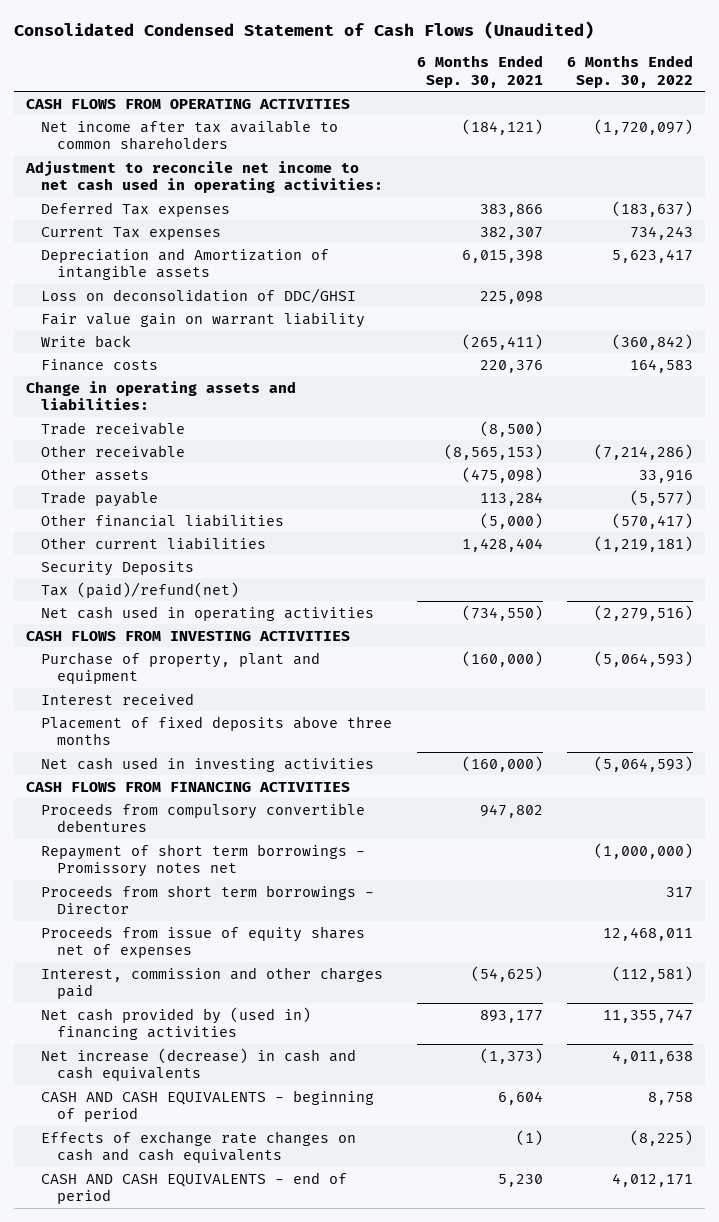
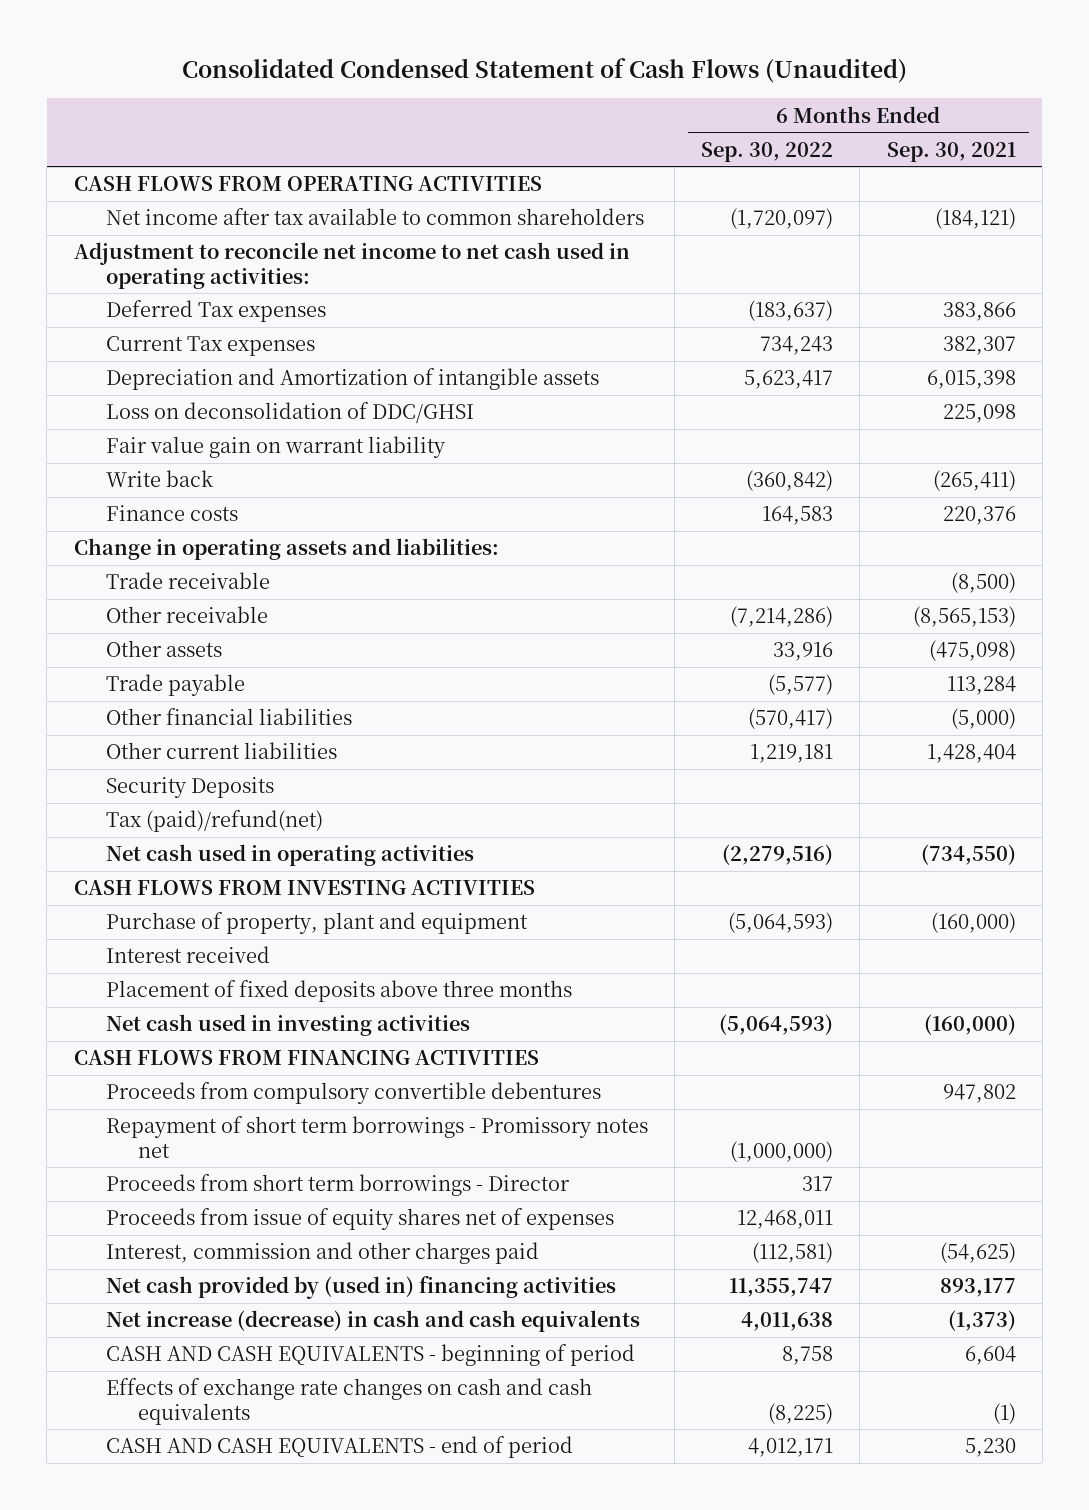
[593,535,693,552] (1,219,181) -> [750,744,834,764] 1,219,181

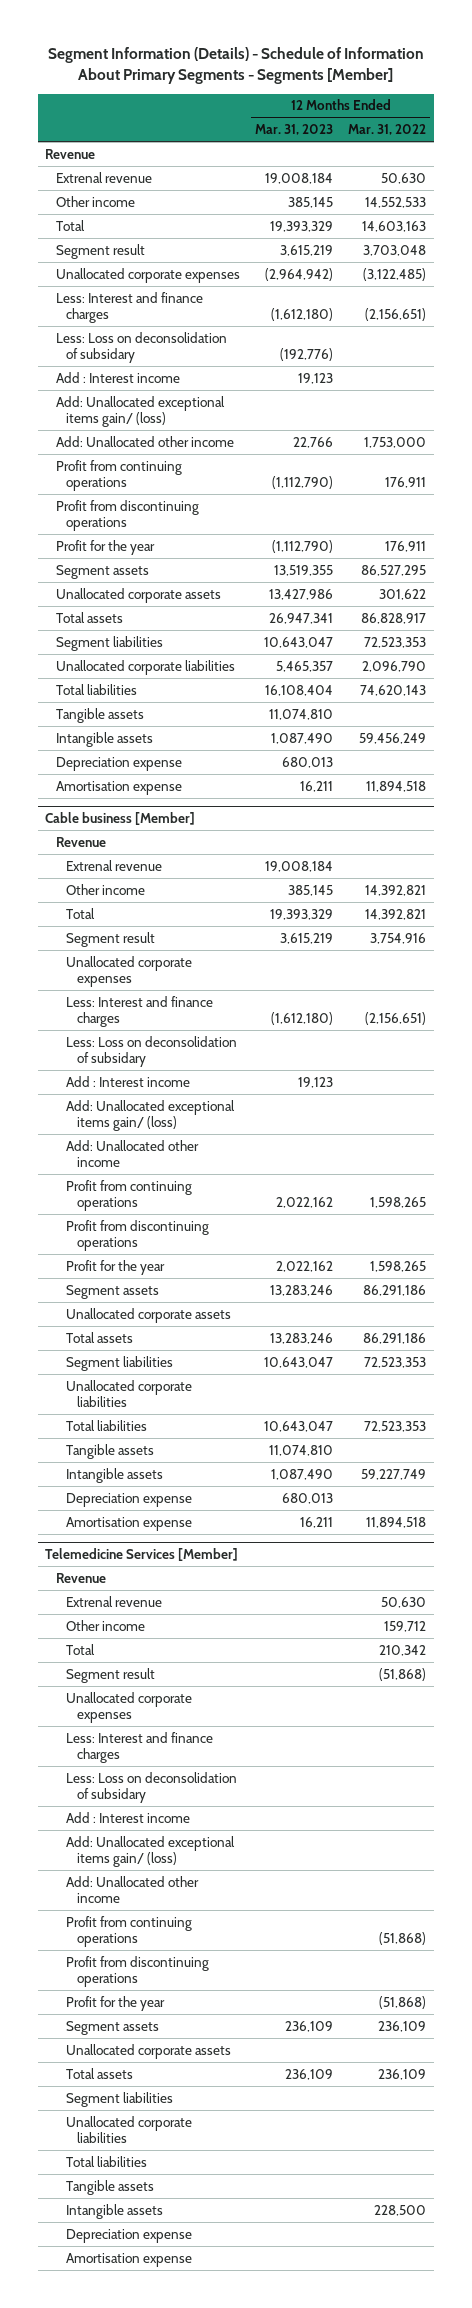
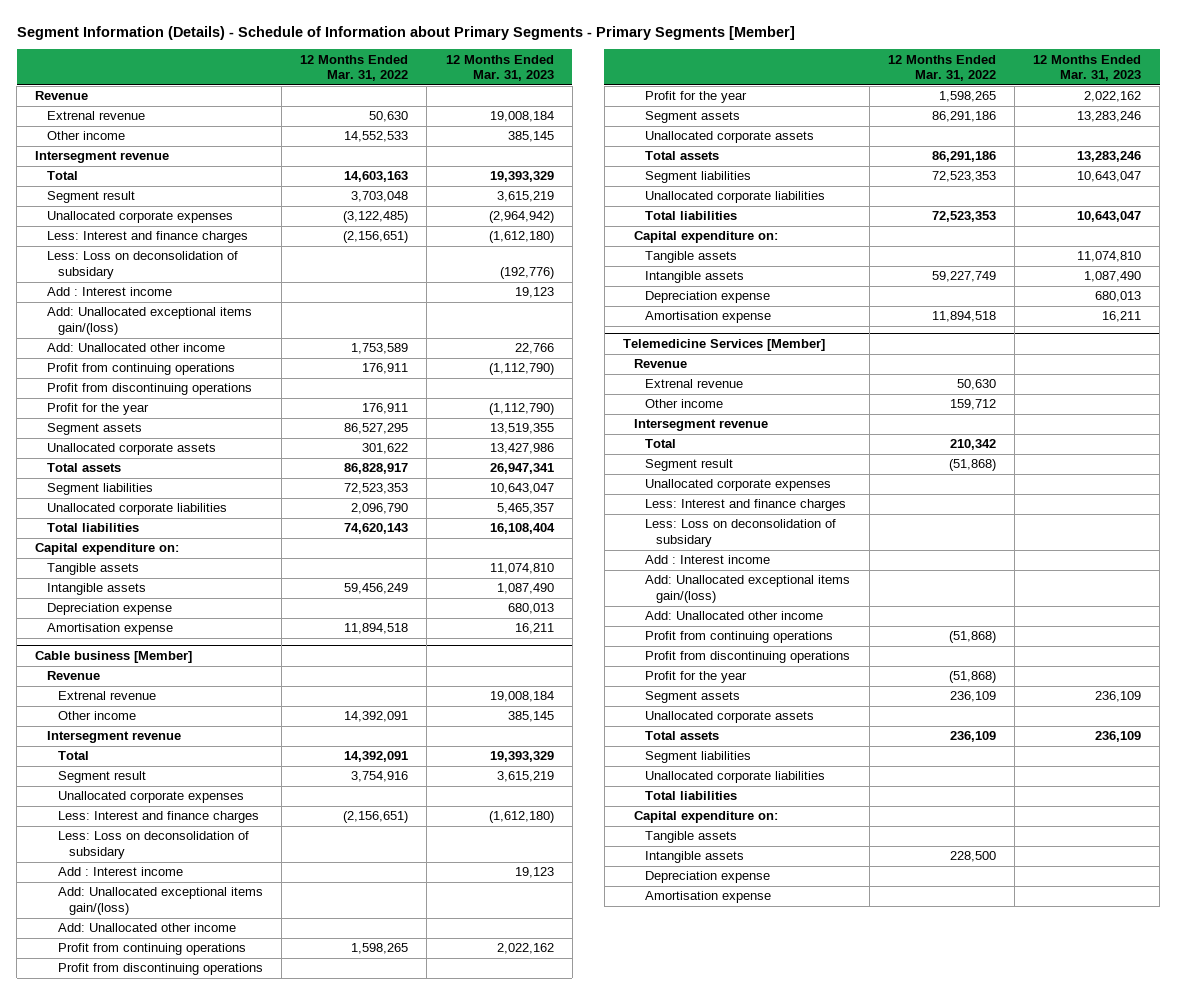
[47,46,424,84] Segment Information (Details) - Schedule of Information About Primary Segments - Segments [Member] -> [16,25,795,40] Segment Information (Details) - Schedule of Information about Primary Segments - Primary Segments [Member]
none -> [35,151,170,164] Intersegment revenue
[55,395,225,427] Add: Unallocated exceptional items gain/ (loss) -> [46,307,252,335] Add: Unallocated exceptional items gain/(loss)
[364,436,427,448] 1,753,000 -> [351,343,409,355] 1,753,589
none -> [35,543,180,556] Capital expenditure on:
[365,884,427,896] 14,392,821 -> [344,711,409,723] 14,392,091
none -> [46,731,181,744] Intersegment revenue
[365,908,427,920] 14,392,821 -> [344,751,409,763] 14,392,091
[66,1099,236,1131] Add: Unallocated exceptional items gain/ (loss) -> [57,887,263,915] Add: Unallocated exceptional items gain/(loss)
none -> [634,231,779,244] Capital expenditure on:
none -> [634,419,769,432] Intersegment revenue
[66,1835,236,1867] Add: Unallocated exceptional items gain/ (loss) -> [645,575,851,603] Add: Unallocated exceptional items gain/(loss)
none -> [634,811,779,824] Capital expenditure on:

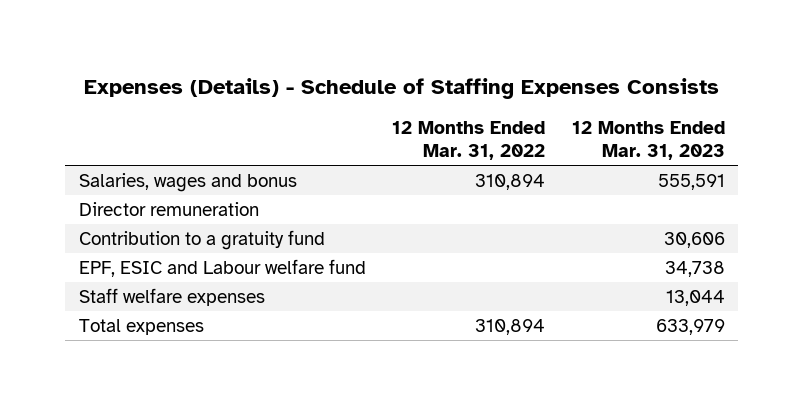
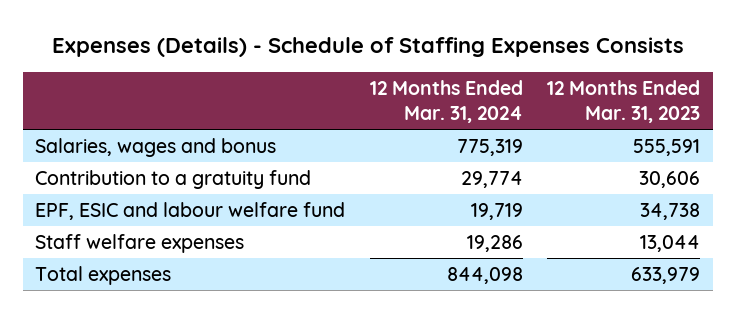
[392,120,546,160] 12 Months Ended Mar. 31, 2022 -> none
none -> [369,79,523,123] 12 Months Ended Mar. 31, 2024
[78,201,259,216] Director remuneration -> none
[78,258,366,277] EPF, ESIC and Labour welfare fund -> [34,201,345,220] EPF, ESIC and labour welfare fund

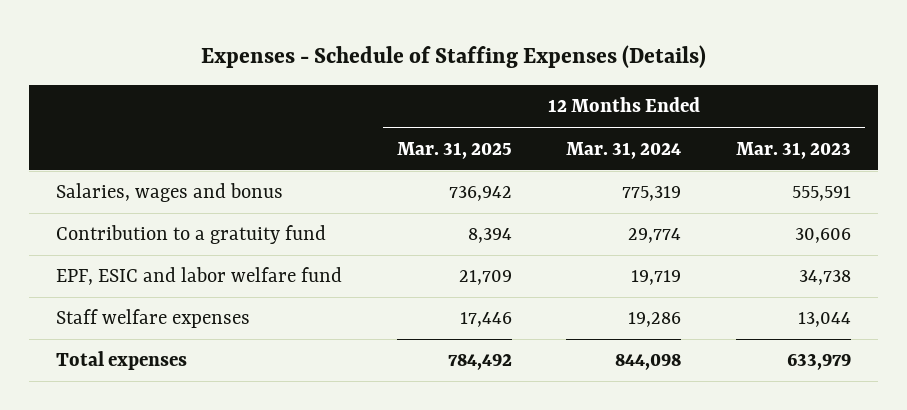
[51,36,684,57] Expenses (Details) - Schedule of Staffing Expenses Consists -> [200,44,706,68] Expenses - Schedule of Staffing Expenses (Details)
none -> [396,141,512,159] Mar. 31, 2025
[34,201,345,220] EPF, ESIC and labour welfare fund -> [56,267,343,286] EPF, ESIC and labor welfare fund

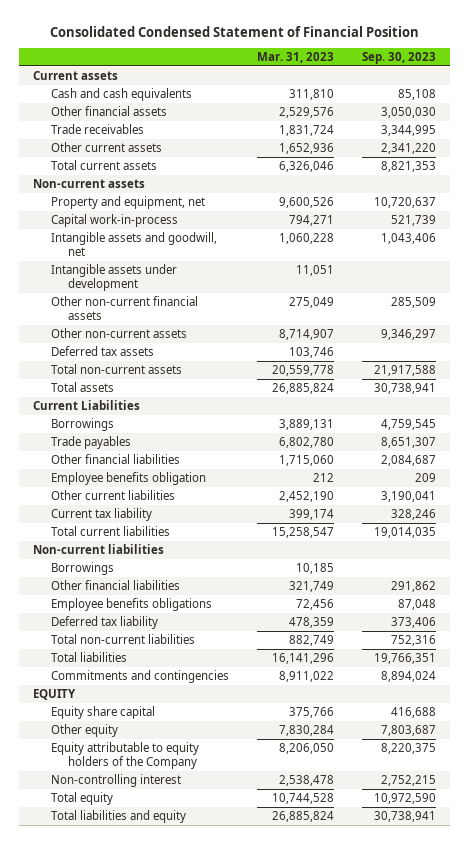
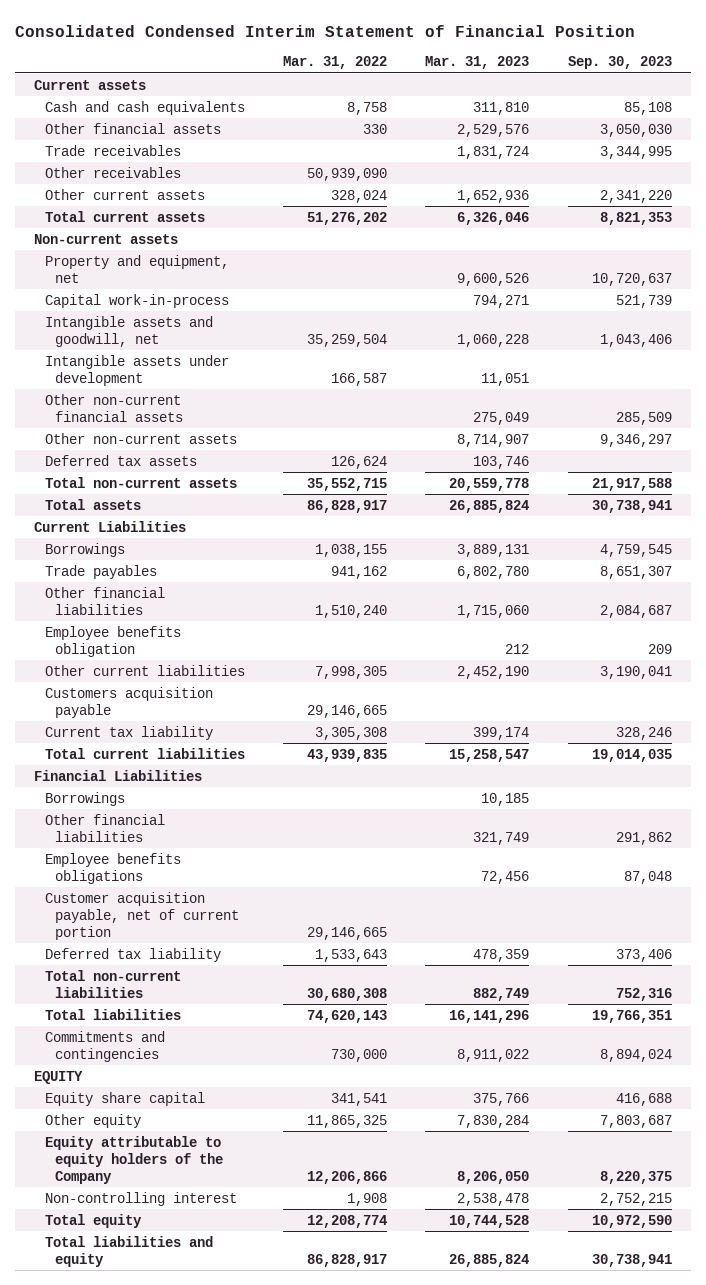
[49,25,419,37] Consolidated Condensed Statement of Financial Position -> [15,24,636,37] Consolidated Condensed Interim Statement of Financial Position
none -> [283,56,388,70] Mar. 31, 2022
none -> [44,166,181,178] Other receivables
none -> [44,686,213,718] Customers acquisition payable
[33,544,165,555] Non-current liabilities -> [34,769,203,781] Financial Liabilities
none -> [44,891,240,941] Customer acquisition payable, net of current portion

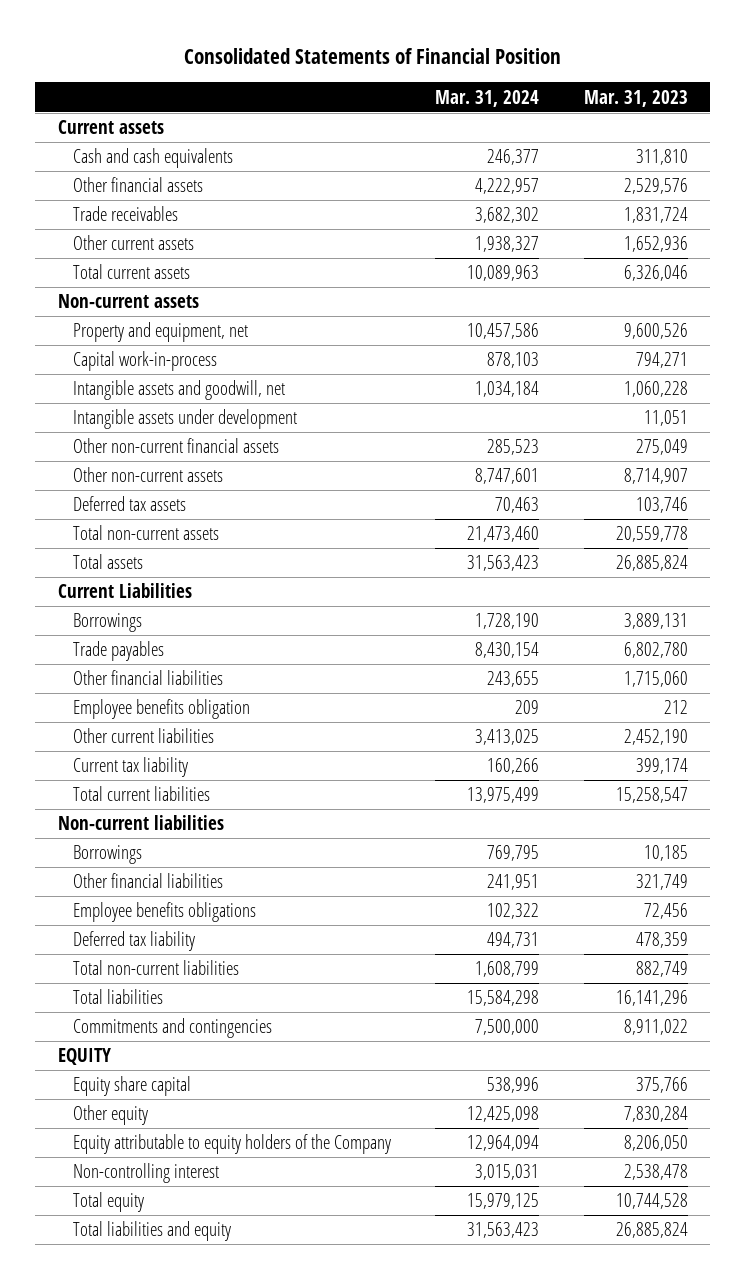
[15,24,636,37] Consolidated Condensed Interim Statement of Financial Position -> [183,47,561,64] Consolidated Statements of Financial Position
[283,56,388,70] Mar. 31, 2022 -> none
[567,56,672,70] Sep. 30, 2023 -> none
none -> [435,89,540,107] Mar. 31, 2024
[44,166,181,178] Other receivables -> none
[44,686,213,718] Customers acquisition payable -> none
[34,769,203,781] Financial Liabilities -> [57,815,224,831] Non-current liabilities
[44,891,240,941] Customer acquisition payable, net of current portion -> none

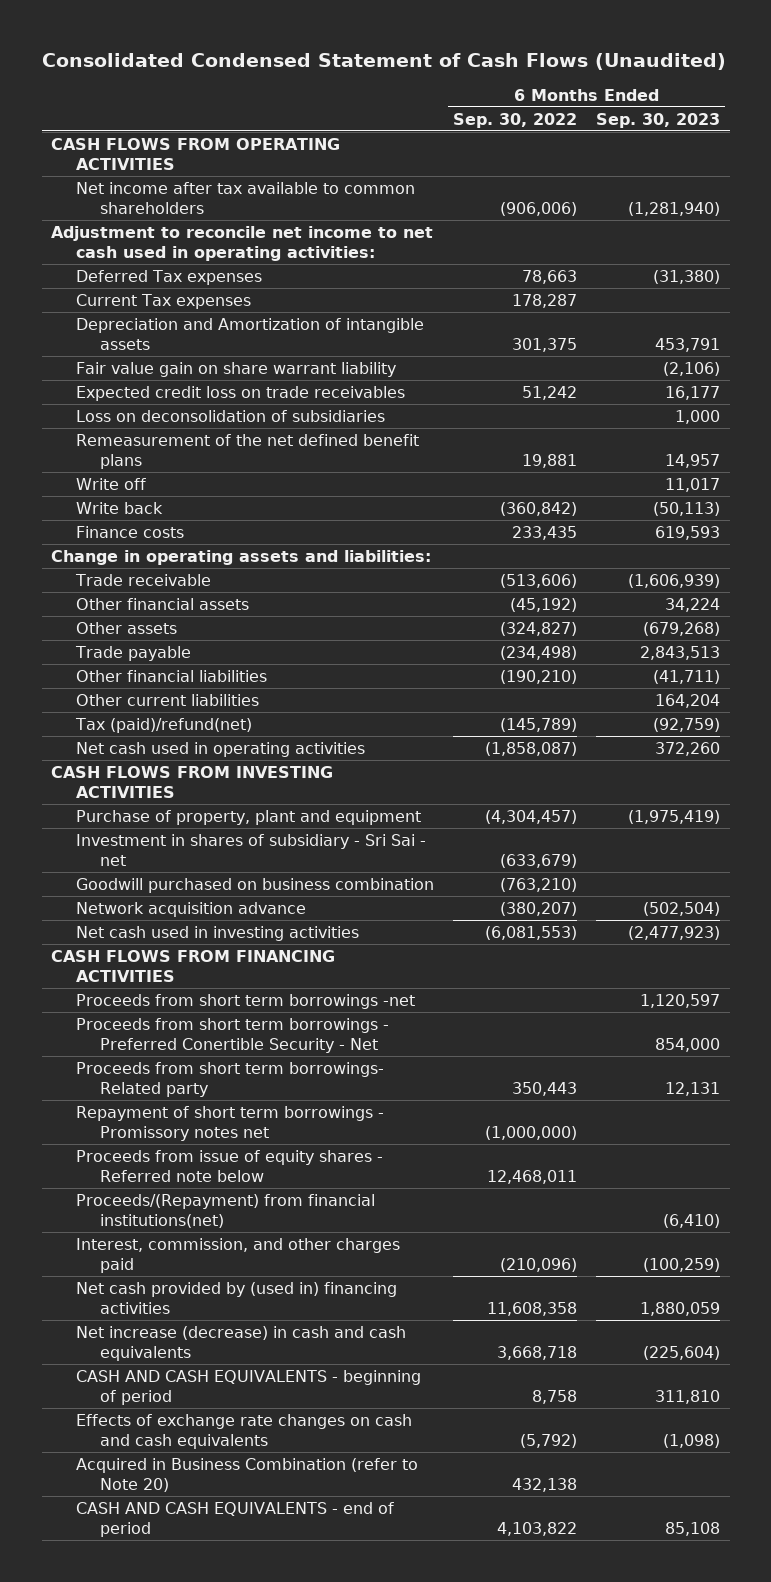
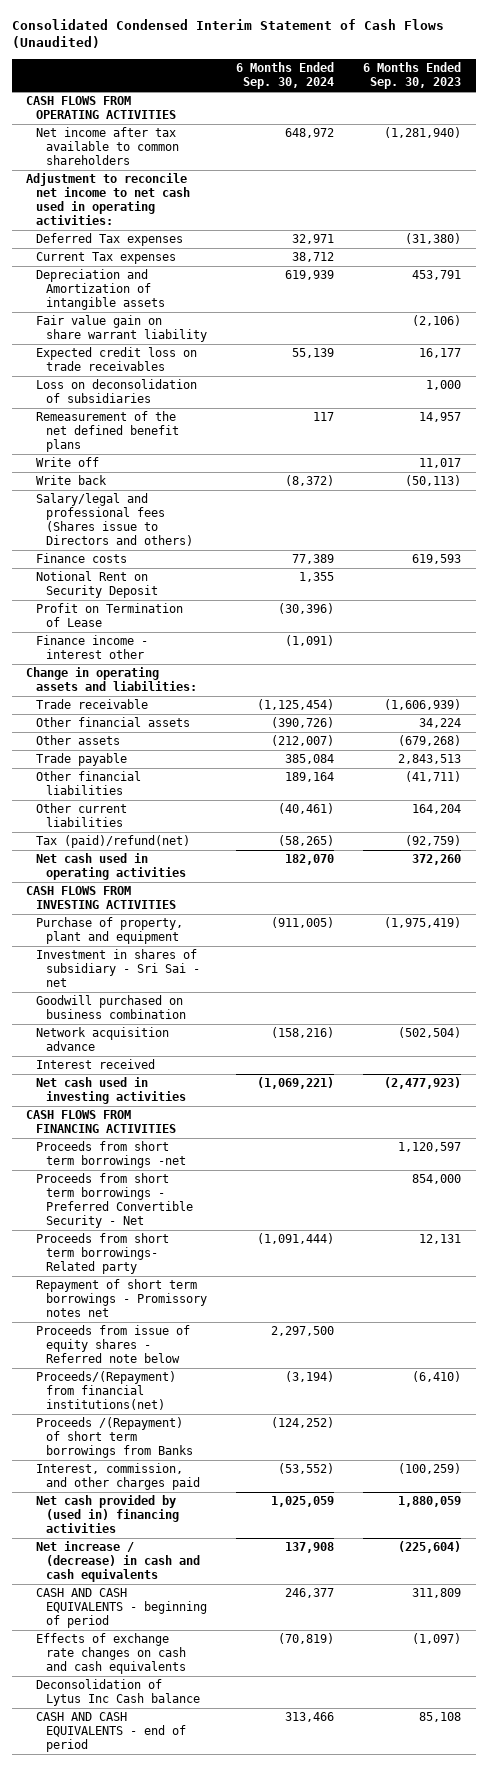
[41,52,726,70] Consolidated Condensed Statement of Cash Flows (Unaudited) -> [11,18,444,49] Consolidated Condensed Interim Statement of Cash Flows (Unaudited)
[452,112,577,128] Sep. 30, 2022 -> none
none -> [236,62,335,90] 6 Months Ended Sep. 30, 2024
none -> [36,493,194,547] Salary/legal and professional fees (Shares issue to Directors and others)
none -> [36,571,159,599] Notional Rent on Security Deposit
none -> [36,603,184,628] Profit on Termination of Lease
none -> [36,635,149,660] Finance income - interest other
none -> [36,1059,156,1070] Interest received
[75,1017,389,1053] Proceeds from short term borrowings - Preferred Conertible Security - Net -> [36,1173,194,1229] Proceeds from short term borrowings - Preferred Convertible Security - Net
none -> [36,1417,194,1459] Proceeds /(Repayment) of short term borrowings from Banks
[75,1457,418,1492] Acquired in Business Combination (refer to Note 20) -> none
[75,1325,406,1361] Net increase (decrease) in cash and cash equivalents -> [36,1541,201,1583] Net increase / (decrease) in cash and cash equivalents
[655,1389,721,1404] 311,810 -> [412,1588,462,1599] 311,809
[663,1433,721,1448] (1,098) -> [412,1633,462,1645] (1,097)
none -> [36,1679,201,1707] Deconsolidation of Lytus Inc Cash balance

